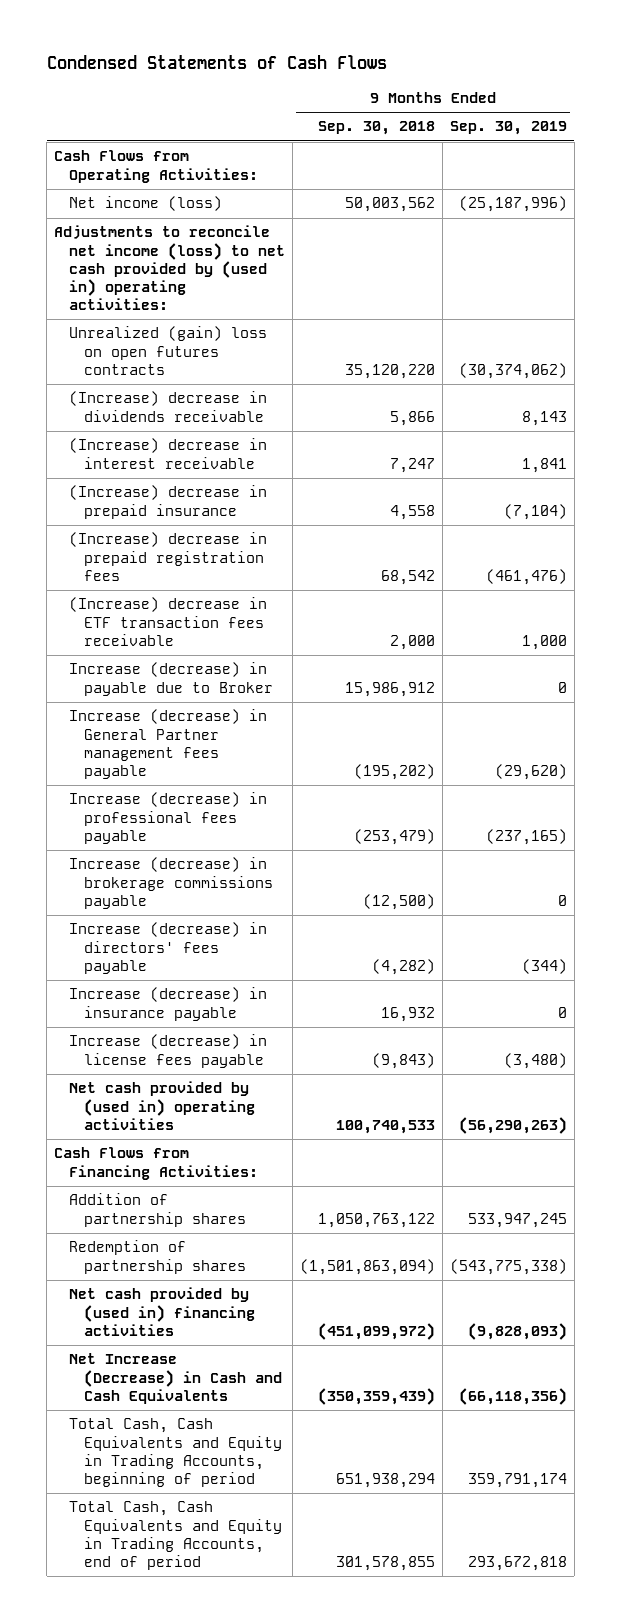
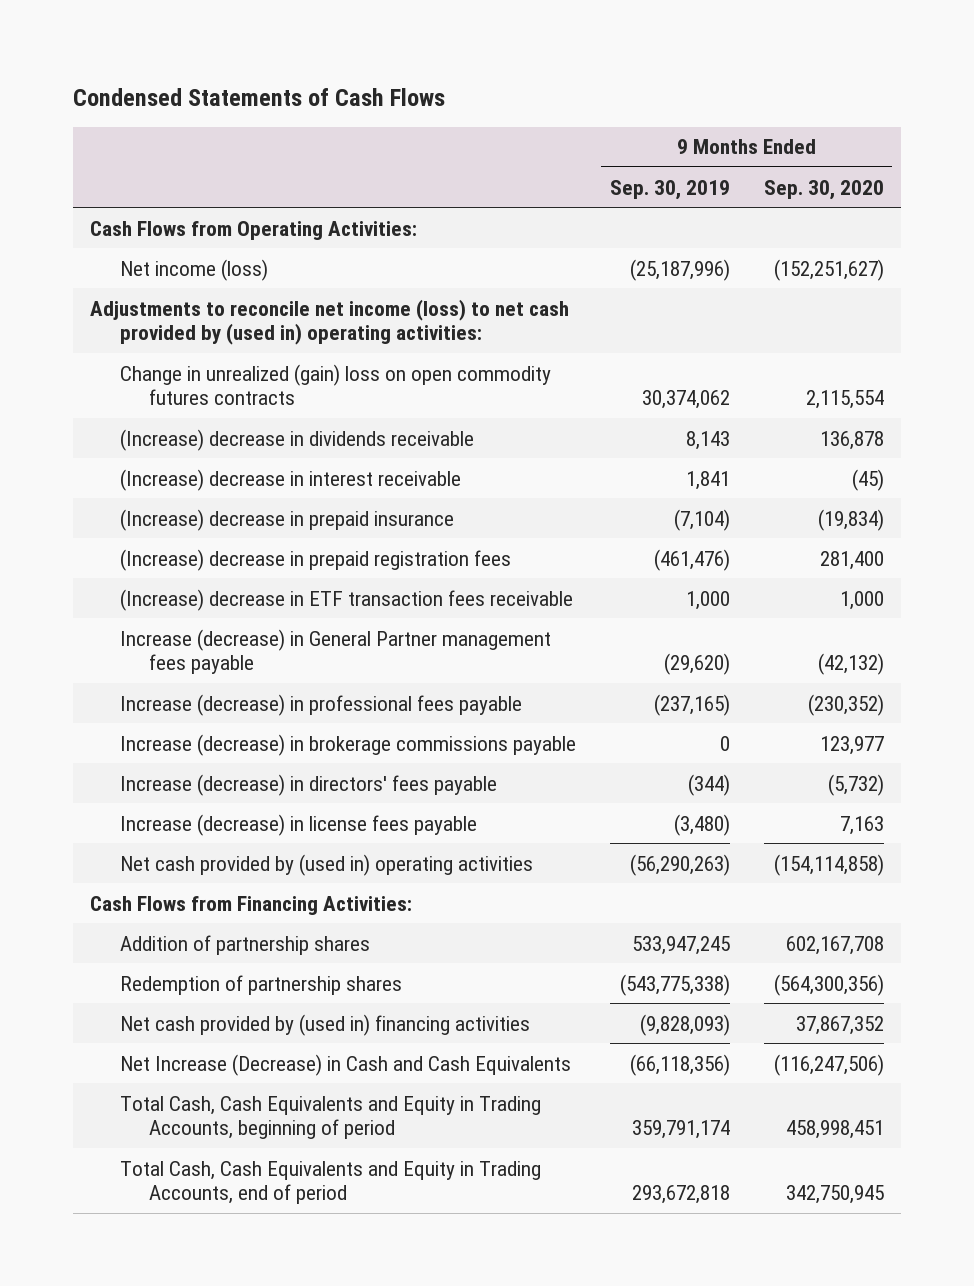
[317,121,435,136] Sep. 30, 2018 -> none
none -> [763,179,884,200] Sep. 30, 2020
[69,326,268,375] Unrealized (gain) loss on open futures contracts -> [119,363,551,406] Change in unrealized (gain) loss on open commodity futures contracts
[458,362,567,379] (30,374,062) -> [641,390,730,410] 30,374,062
[69,662,274,696] Increase (decrease) in payable due to Broker -> none
[69,987,268,1021] Increase (decrease) in insurance payable -> none

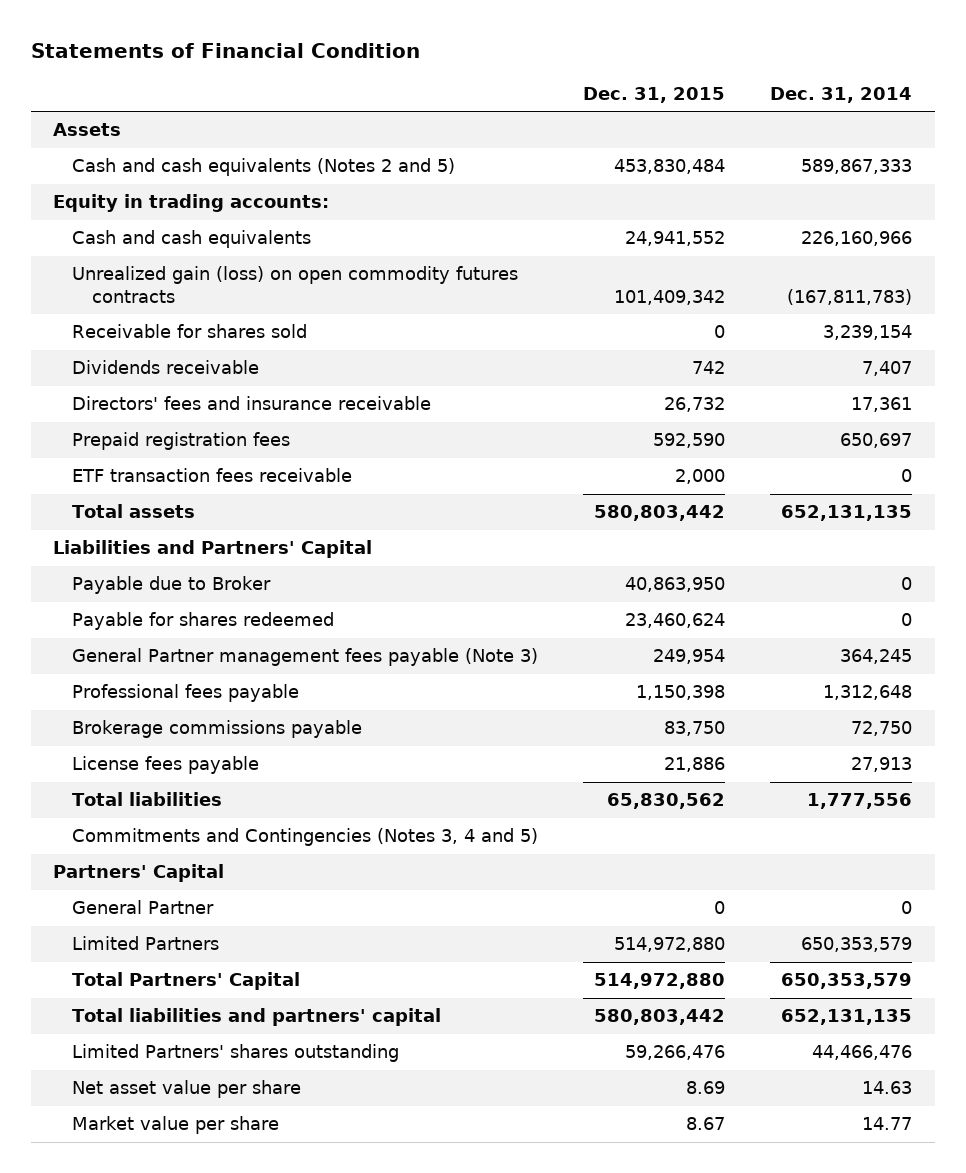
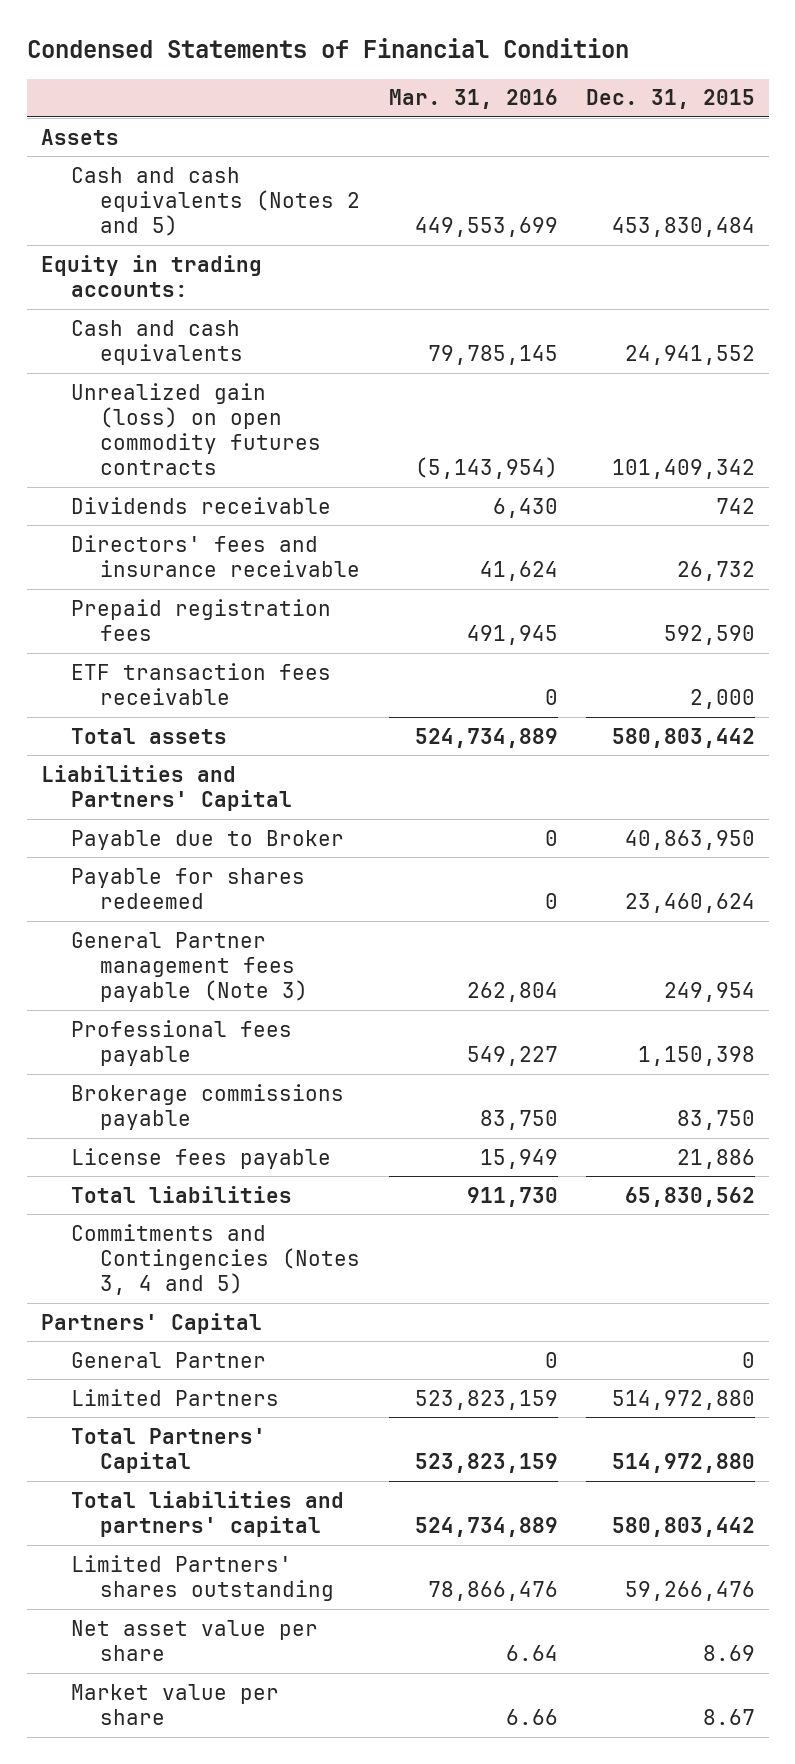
[30,42,420,58] Statements of Financial Condition -> [26,38,629,59] Condensed Statements of Financial Condition
[770,86,913,103] Dec. 31, 2014 -> none
none -> [388,89,558,110] Mar. 31, 2016
[72,324,308,339] Receivable for shares sold -> none

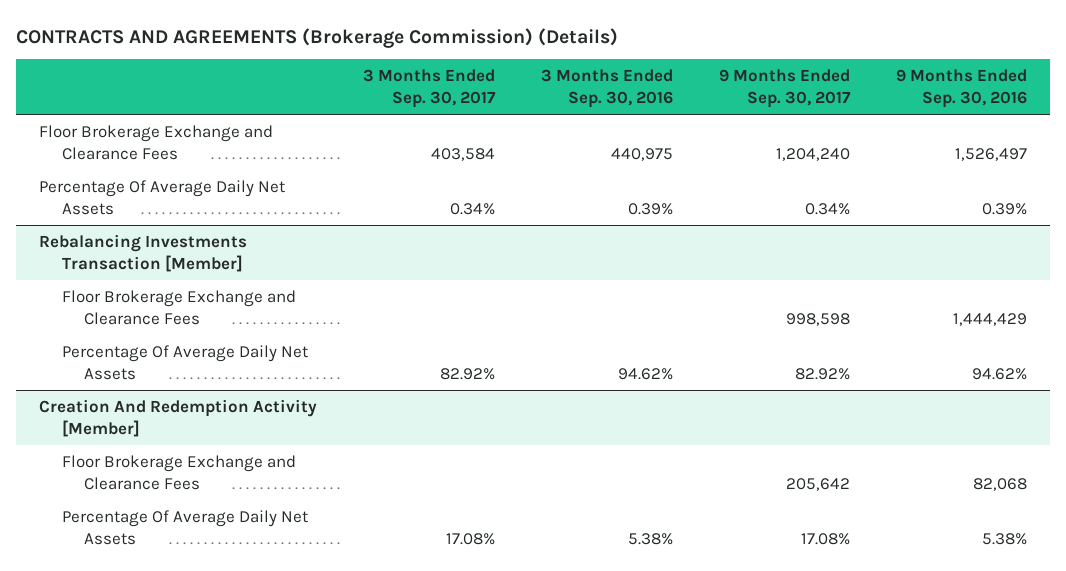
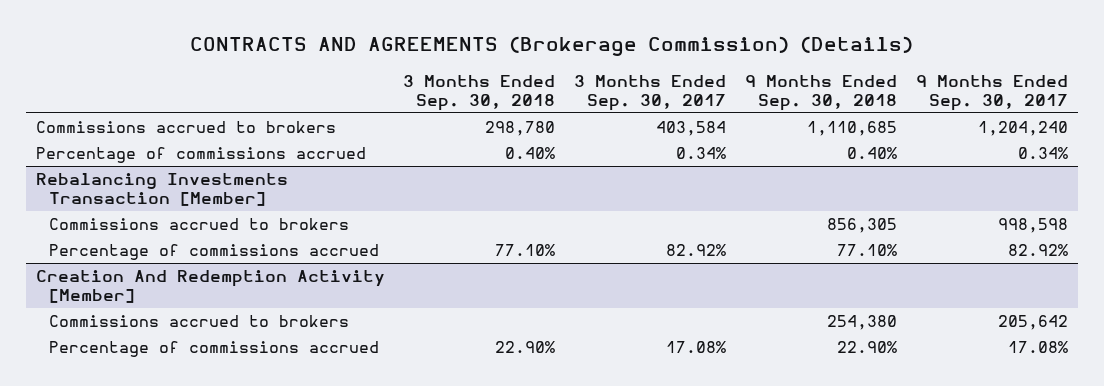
[540,69,673,109] 3 Months Ended Sep. 30, 2016 -> none
[895,69,1027,109] 9 Months Ended Sep. 30, 2016 -> none
none -> [403,74,556,111] 3 Months Ended Sep. 30, 2018
none -> [745,74,898,111] 9 Months Ended Sep. 30, 2018
[39,124,274,160] Floor Brokerage Exchange and Clearance Fees -> [35,121,336,134] Commissions accrued to brokers
[39,179,286,215] Percentage Of Average Daily Net Assets -> [35,147,366,164] Percentage of commissions accrued
[61,289,296,325] Floor Brokerage Exchange and Clearance Fees -> [49,218,350,231] Commissions accrued to brokers
[61,344,308,380] Percentage Of Average Daily Net Assets -> [49,244,380,261] Percentage of commissions accrued
[61,454,296,490] Floor Brokerage Exchange and Clearance Fees -> [49,315,350,328] Commissions accrued to brokers
[61,509,308,545] Percentage Of Average Daily Net Assets -> [49,341,380,358] Percentage of commissions accrued

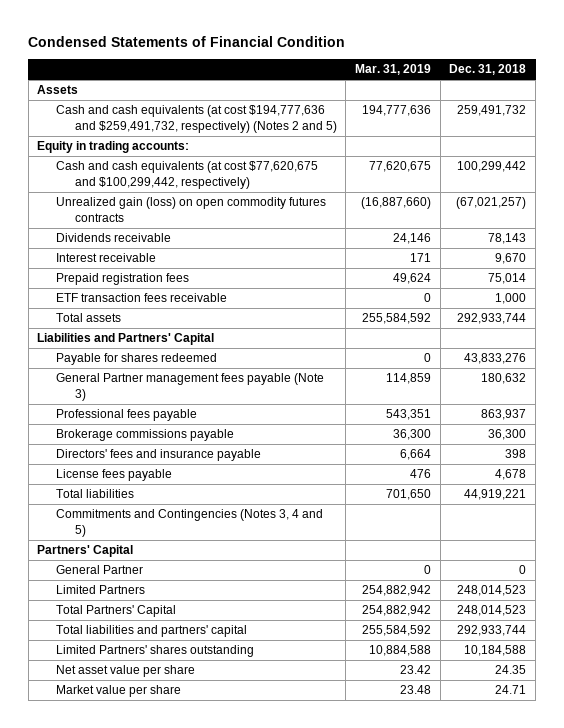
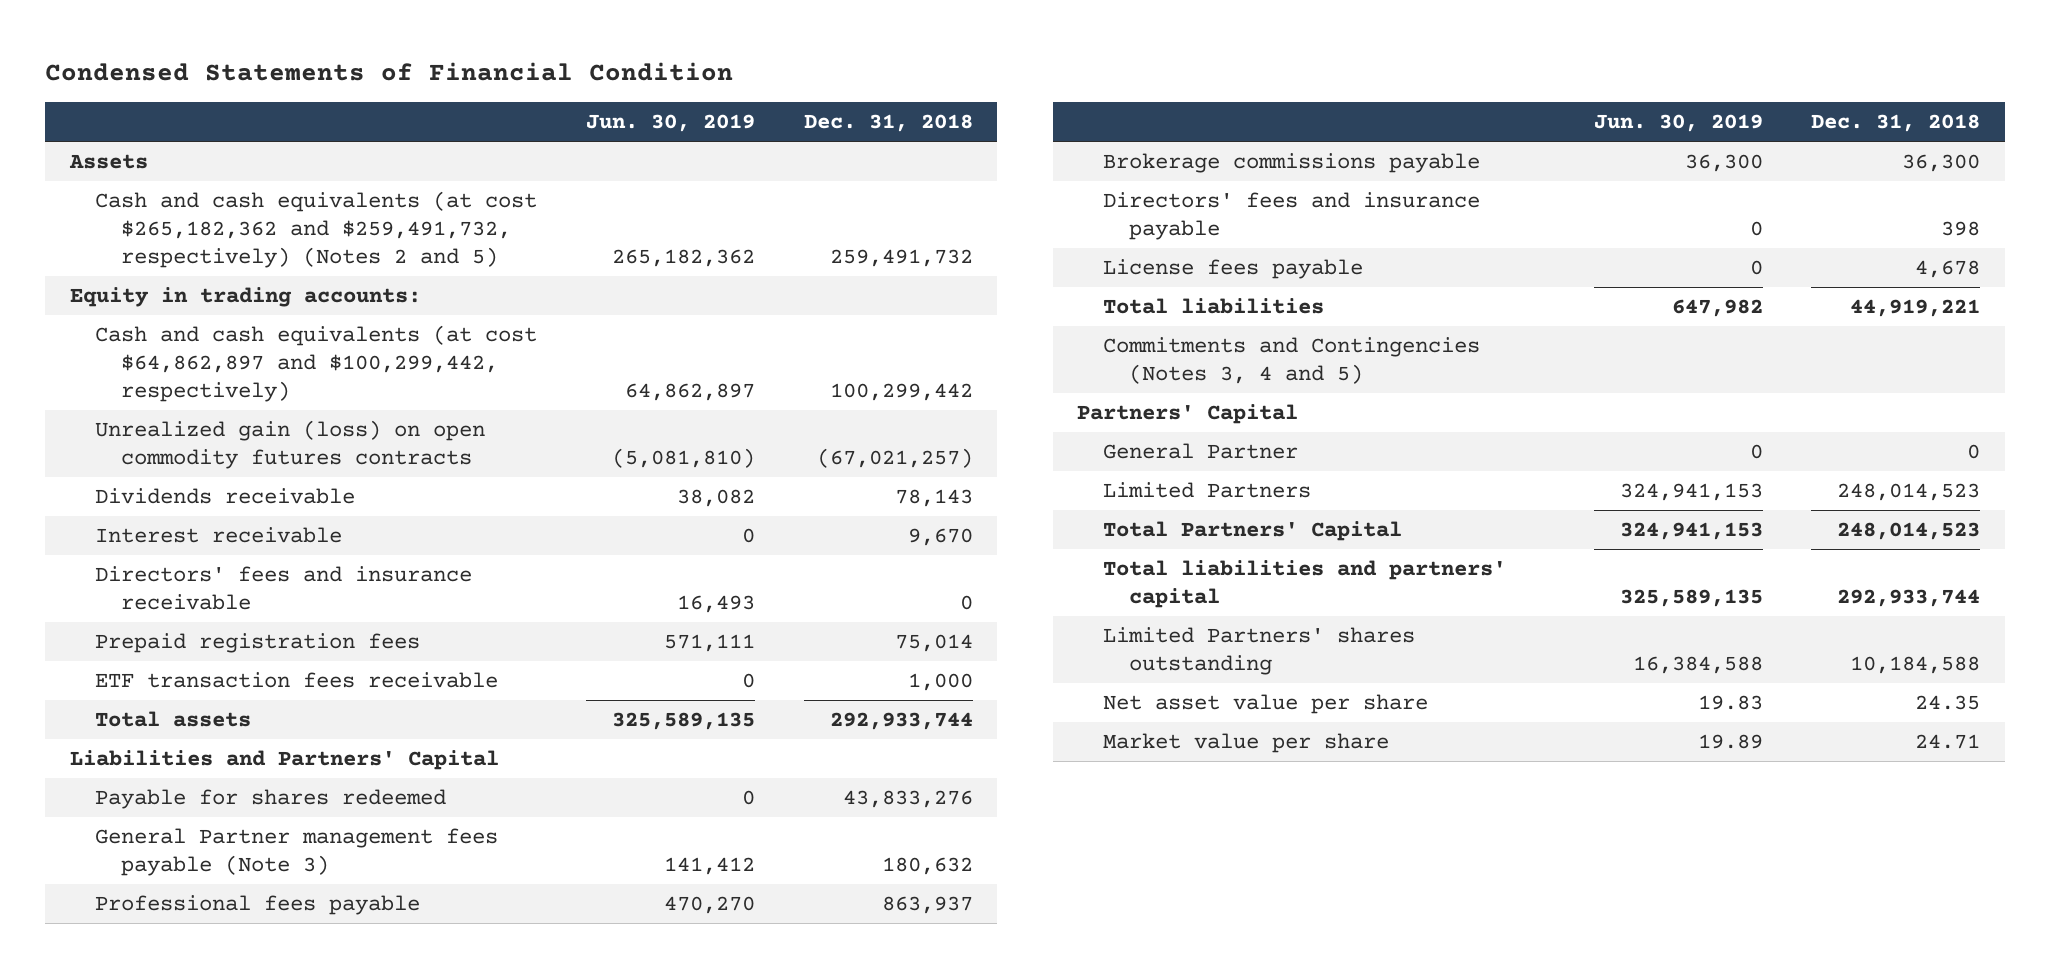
[354,64,431,76] Mar. 31, 2019 -> none
none -> [586,114,756,133] Jun. 30, 2019
[56,105,337,133] Cash and cash equivalents (at cost $194,777,636 and $259,491,732, respectively) (Notes 2 and 5) -> [95,190,538,268] Cash and cash equivalents (at cost $265,182,362 and $259,491,732, respectively) (Notes 2 and 5)
[56,161,319,189] Cash and cash equivalents (at cost $77,620,675 and $100,299,442, respectively) -> [95,324,538,402] Cash and cash equivalents (at cost $64,862,897 and $100,299,442, respectively)
none -> [95,565,473,610] Directors' fees and insurance receivable

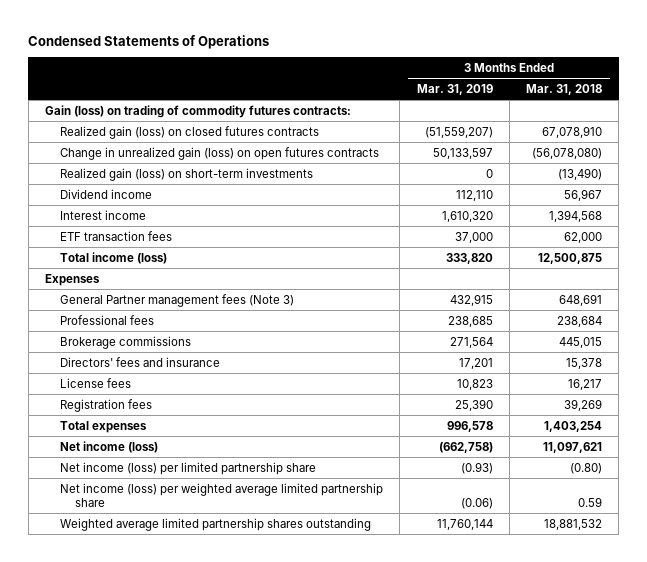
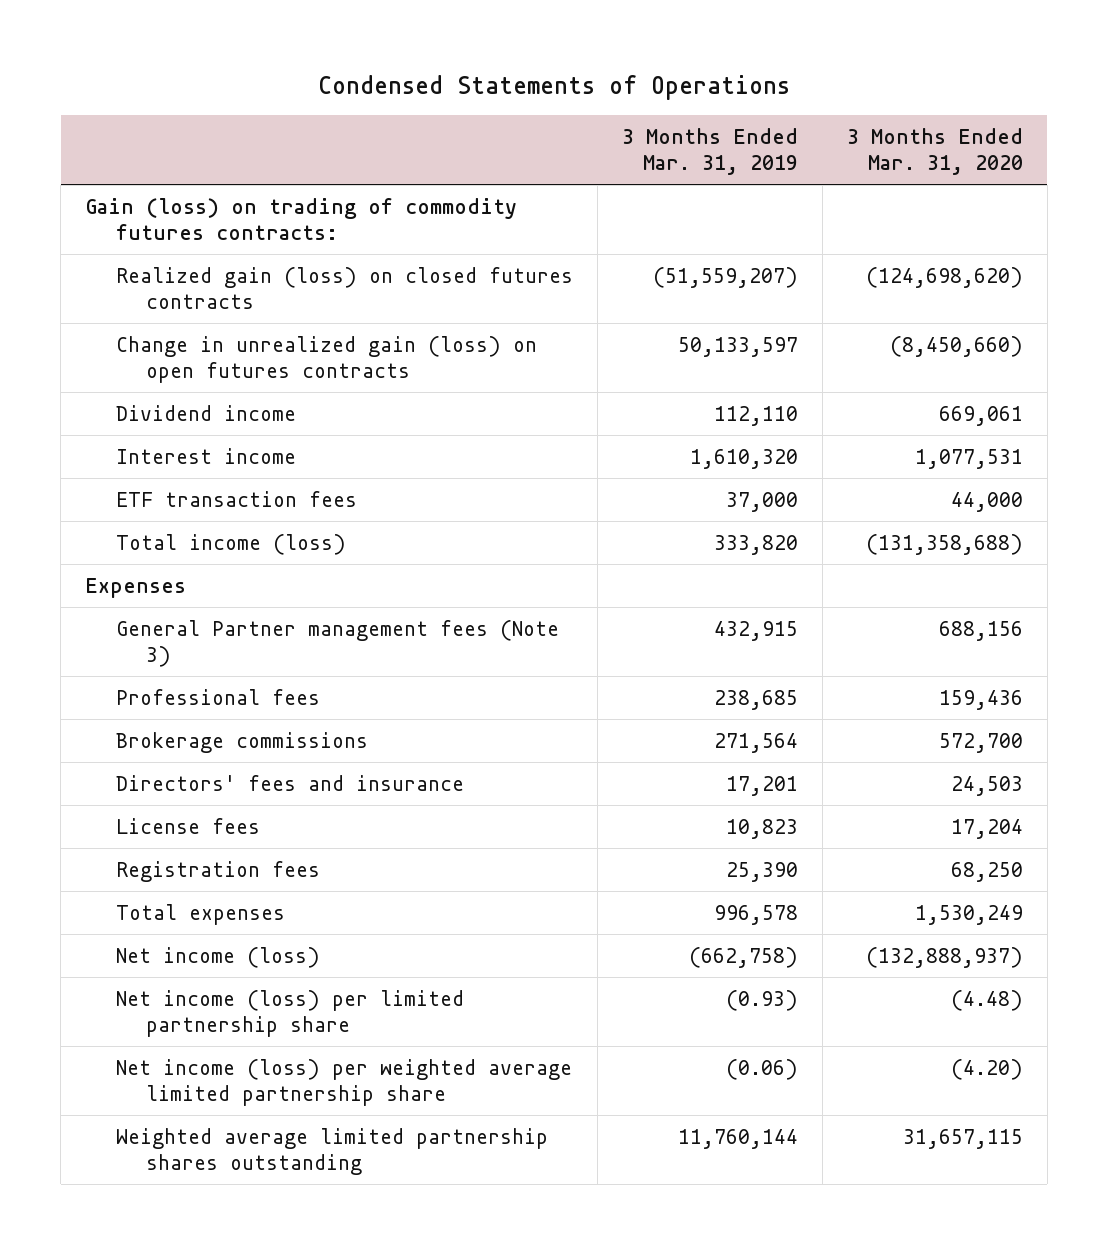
[525,83,602,95] Mar. 31, 2018 -> none
none -> [846,127,1023,176] 3 Months Ended Mar. 31, 2020
[60,167,314,181] Realized gain (loss) on short-term investments -> none

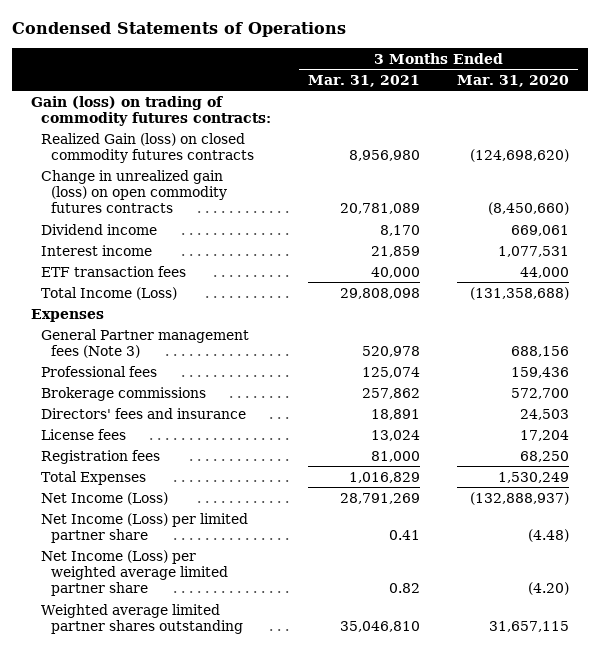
[621,127,798,176] 3 Months Ended Mar. 31, 2019 -> none
none -> [307,74,420,87] Mar. 31, 2021
[115,266,573,310] Realized gain (loss) on closed futures contracts -> [40,132,254,163] Realized Gain (loss) on closed commodity futures contracts
[115,335,537,384] Change in unrealized gain (loss) on open futures contracts -> [40,169,227,214] Change in unrealized gain (loss) on open commodity futures contracts
[115,533,346,555] Total income (loss) -> [40,286,177,300] Total Income (Loss)
[115,903,285,925] Total expenses -> [40,470,146,485] Total Expenses
[115,946,320,968] Net income (loss) -> [40,491,168,505] Net Income (Loss)
[115,989,464,1038] Net income (loss) per limited partnership share -> [40,512,248,543] Net Income (Loss) per limited partner share
[115,1058,572,1107] Net income (loss) per weighted average limited partnership share -> [40,549,228,597] Net Income (Loss) per weighted average limited partner share
[115,1127,548,1176] Weighted average limited partnership shares outstanding -> [40,603,243,634] Weighted average limited partner shares outstanding

